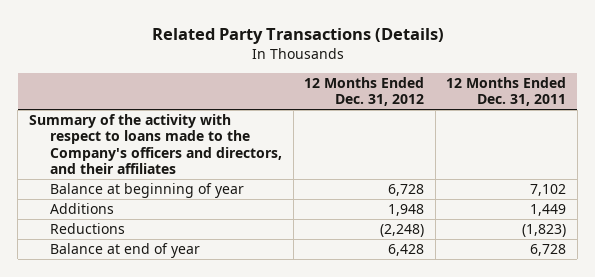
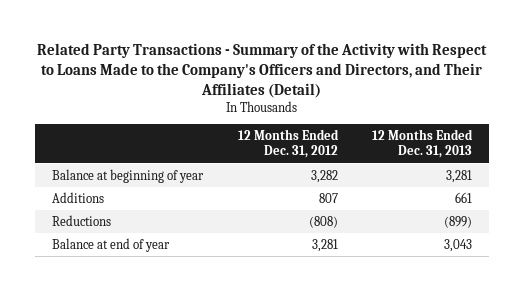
[151,27,444,44] Related Party Transactions (Details) -> [37,43,488,98] Related Party Transactions - Summary of the Activity with Respect to Loans Made to the Company's Officers and Directors, and Their Affiliates (Detail)
[446,77,567,107] 12 Months Ended Dec. 31, 2011 -> none
none -> [371,129,473,159] 12 Months Ended Dec. 31, 2013
[28,113,283,174] Summary of the activity with respect to loans made to the Company's officers and directors, and their affiliates -> none
[388,183,425,196] 6,728 -> [310,169,338,183] 3,282
[388,203,425,216] 1,948 -> [318,192,338,203] 807
[380,223,425,237] (2,248) -> [308,215,338,228] (808)
[388,243,425,256] 6,428 -> [311,238,338,252] 3,281

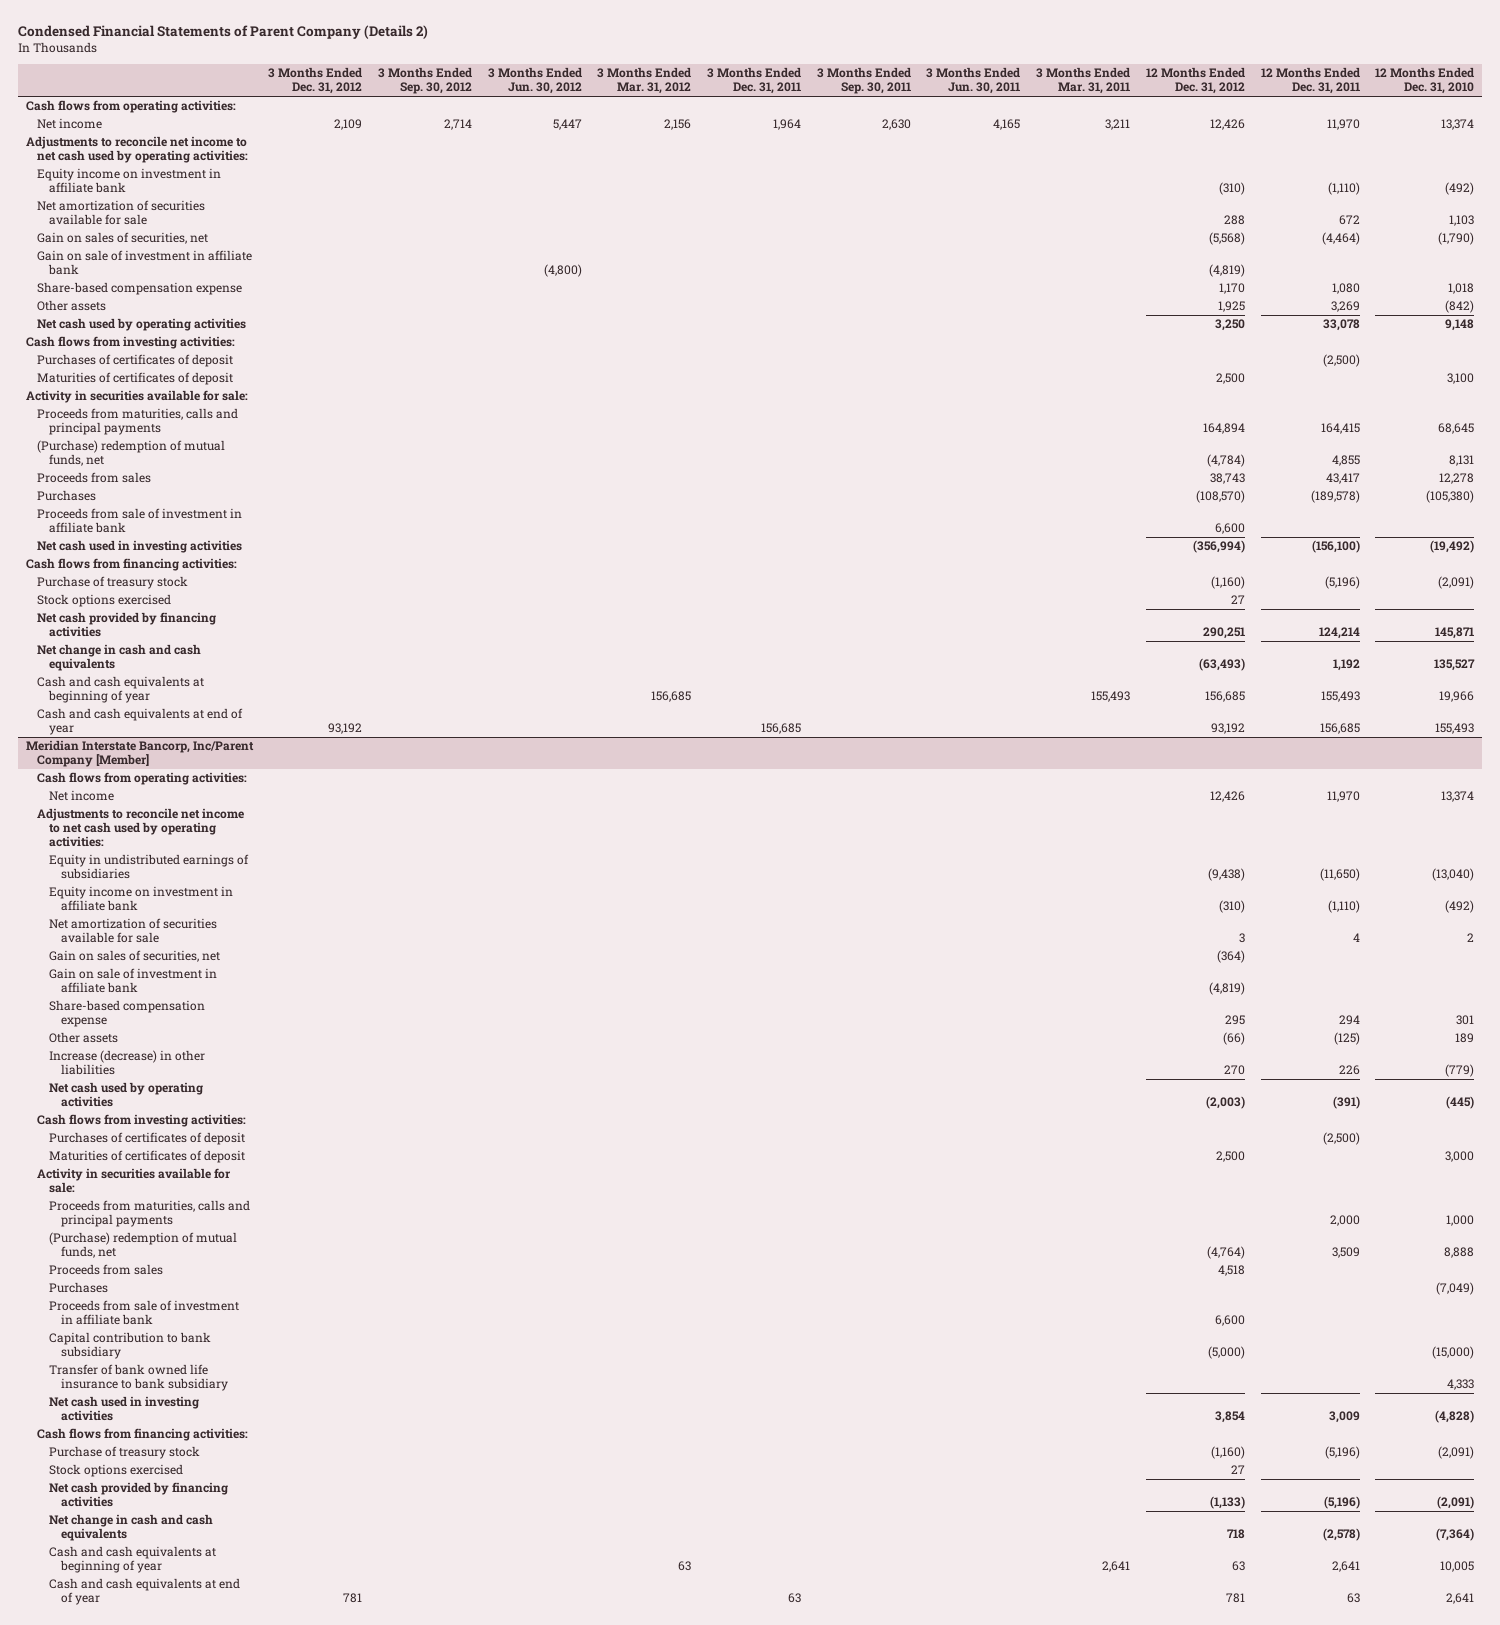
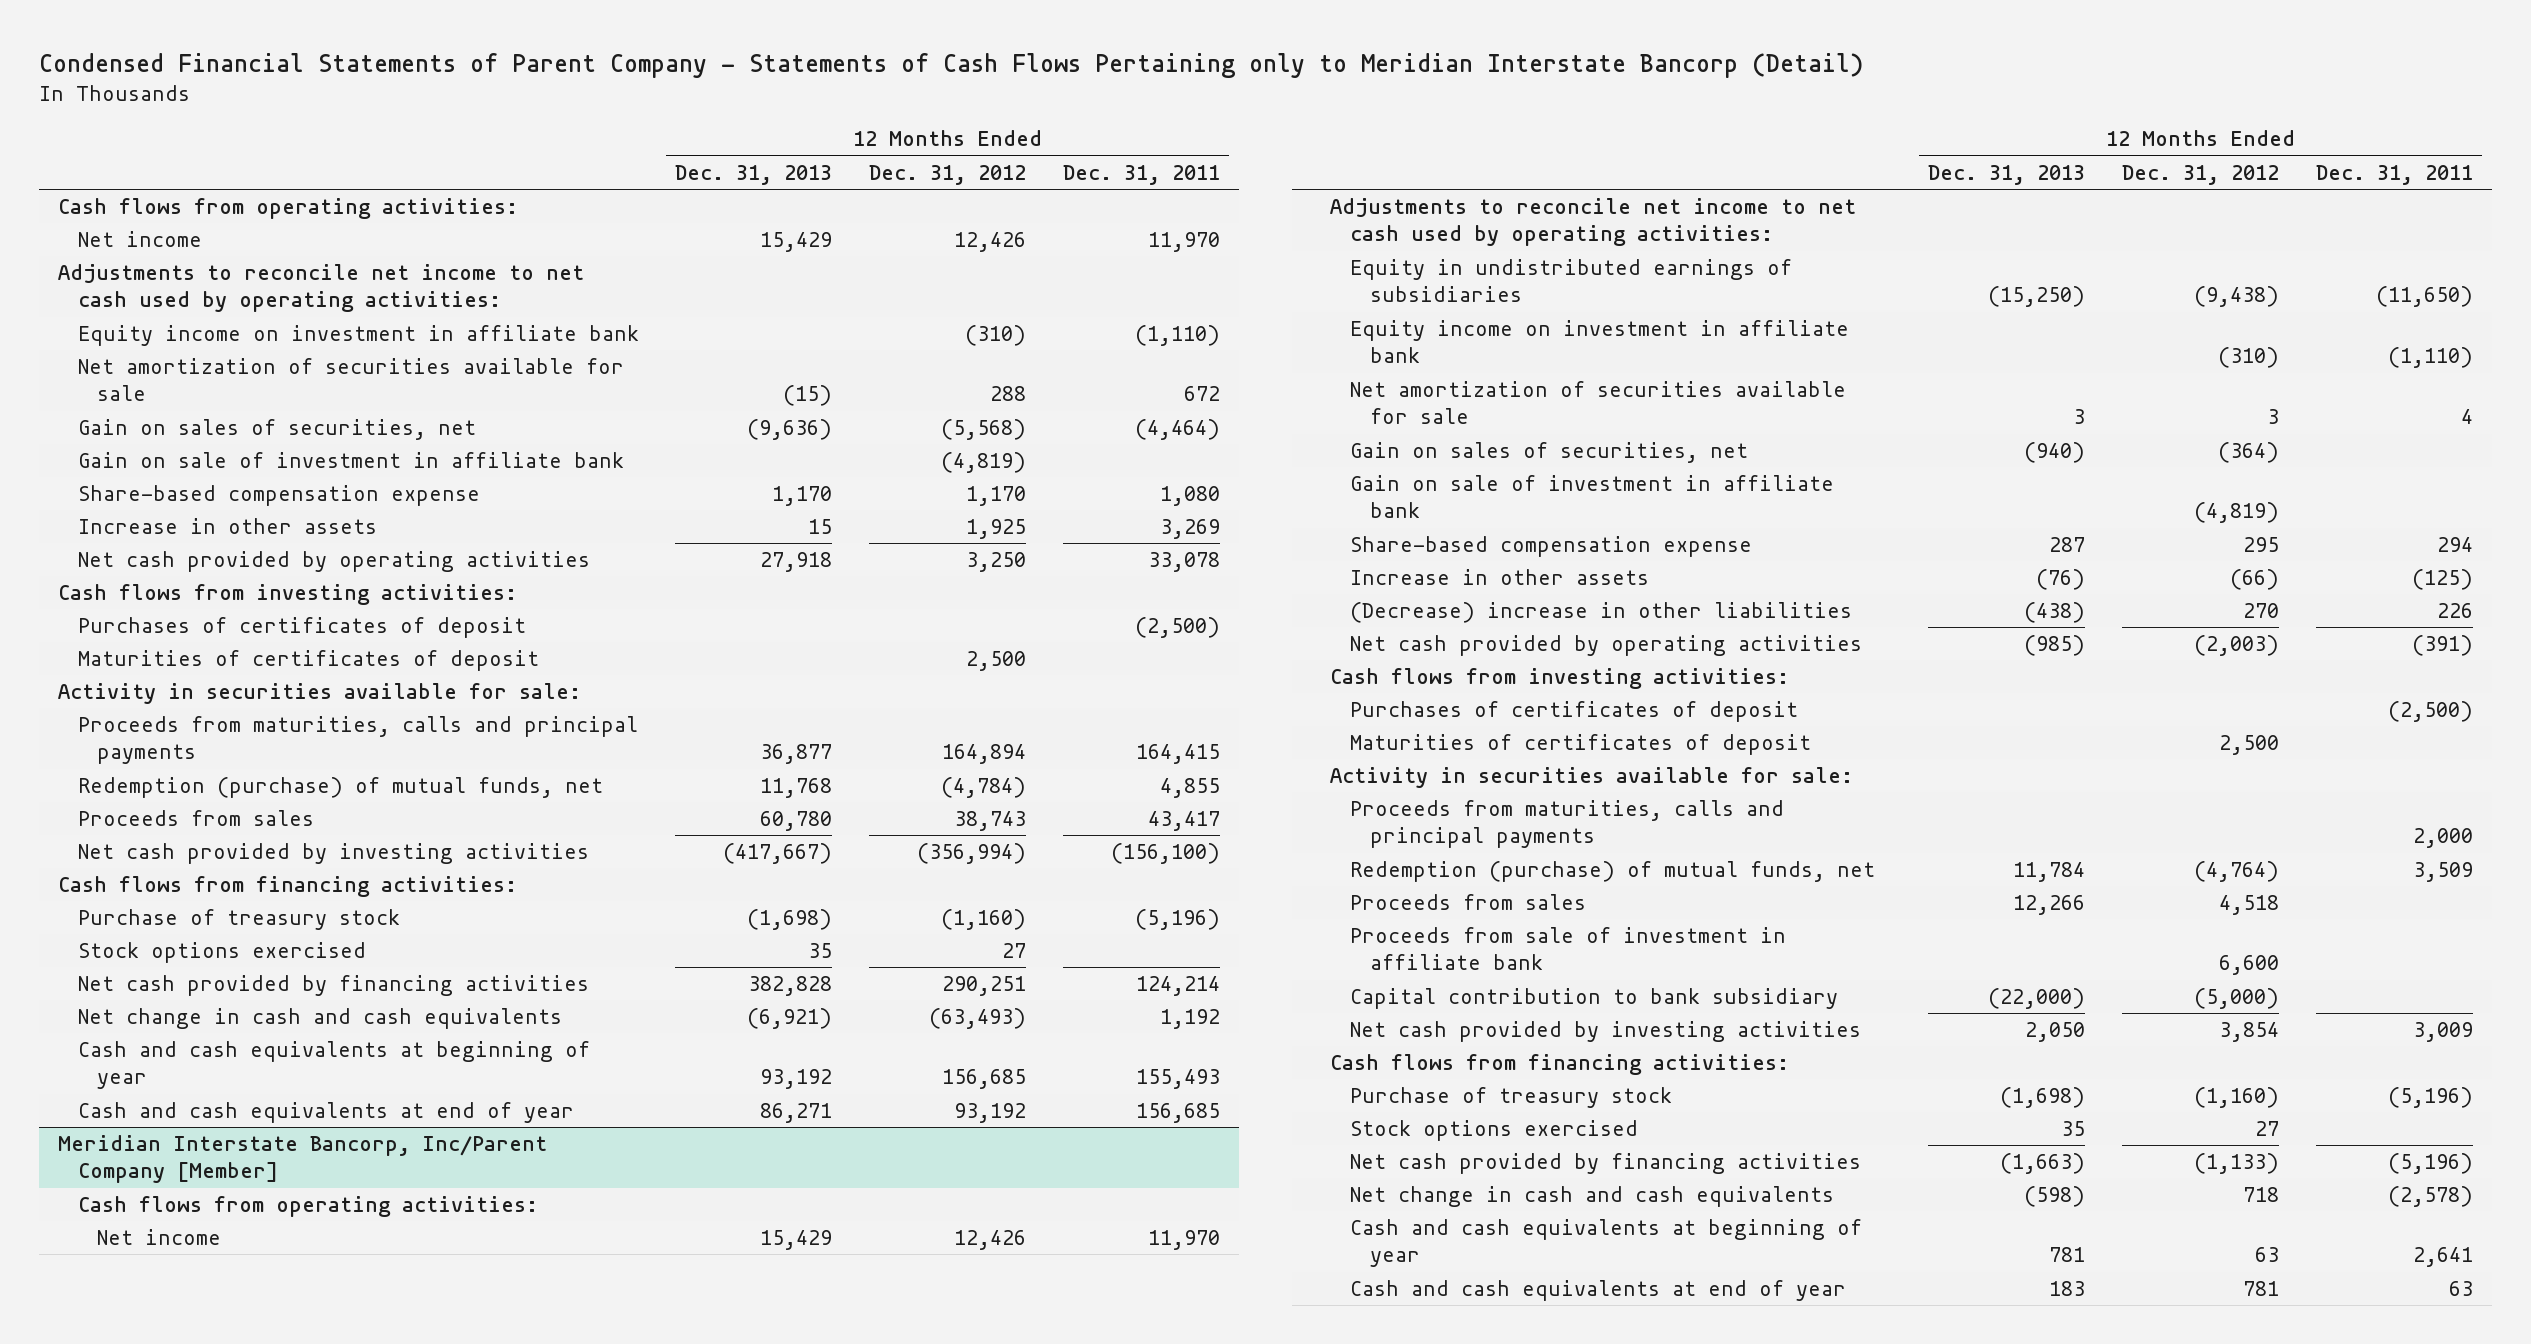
[17,25,428,40] Condensed Financial Statements of Parent Company (Details 2) -> [39,53,1864,79] Condensed Financial Statements of Parent Company - Statements of Cash Flows Pertaining only to Meridian Interstate Bancorp (Detail)
[268,67,363,95] 3 Months Ended Dec. 31, 2012 -> none
[378,67,473,95] 3 Months Ended Sep. 30, 2012 -> none
[487,67,582,95] 3 Months Ended Jun. 30, 2012 -> none
[597,67,692,95] 3 Months Ended Mar. 31, 2012 -> none
[707,67,802,95] 3 Months Ended Dec. 31, 2011 -> none
[816,67,911,95] 3 Months Ended Sep. 30, 2011 -> none
[926,67,1021,95] 3 Months Ended Jun. 30, 2011 -> none
[1036,67,1131,95] 3 Months Ended Mar. 31, 2011 -> none
[1375,67,1475,95] 12 Months Ended Dec. 31, 2010 -> none
none -> [675,164,833,185] Dec. 31, 2013
[37,300,107,312] Other assets -> [77,518,377,535] Increase in other assets
[37,318,247,332] Net cash used by operating activities -> [77,551,590,573] Net cash provided by operating activities
[37,440,226,467] (Purchase) redemption of mutual funds, net -> [77,777,603,799] Redemption (purchase) of mutual funds, net
[37,490,97,502] Purchases -> none
[37,508,243,534] Proceeds from sale of investment in affiliate bank -> none
[37,540,243,554] Net cash used in investing activities -> [77,843,589,865] Net cash provided by investing activities
[49,1032,119,1044] Other assets -> [1350,569,1650,586] Increase in other assets
[49,1050,206,1076] Increase (decrease) in other liabilities -> [1350,602,1853,624] (Decrease) increase in other liabilities
[49,1082,204,1108] Net cash used by operating activities -> [1350,635,1863,657] Net cash provided by operating activities
[49,1232,238,1259] (Purchase) redemption of mutual funds, net -> [1350,861,1876,883] Redemption (purchase) of mutual funds, net
[49,1282,109,1294] Purchases -> none
[49,1364,228,1392] Transfer of bank owned life insurance to bank subsidiary -> none
[49,1396,200,1422] Net cash used in investing activities -> [1350,1021,1862,1043] Net cash provided by investing activities

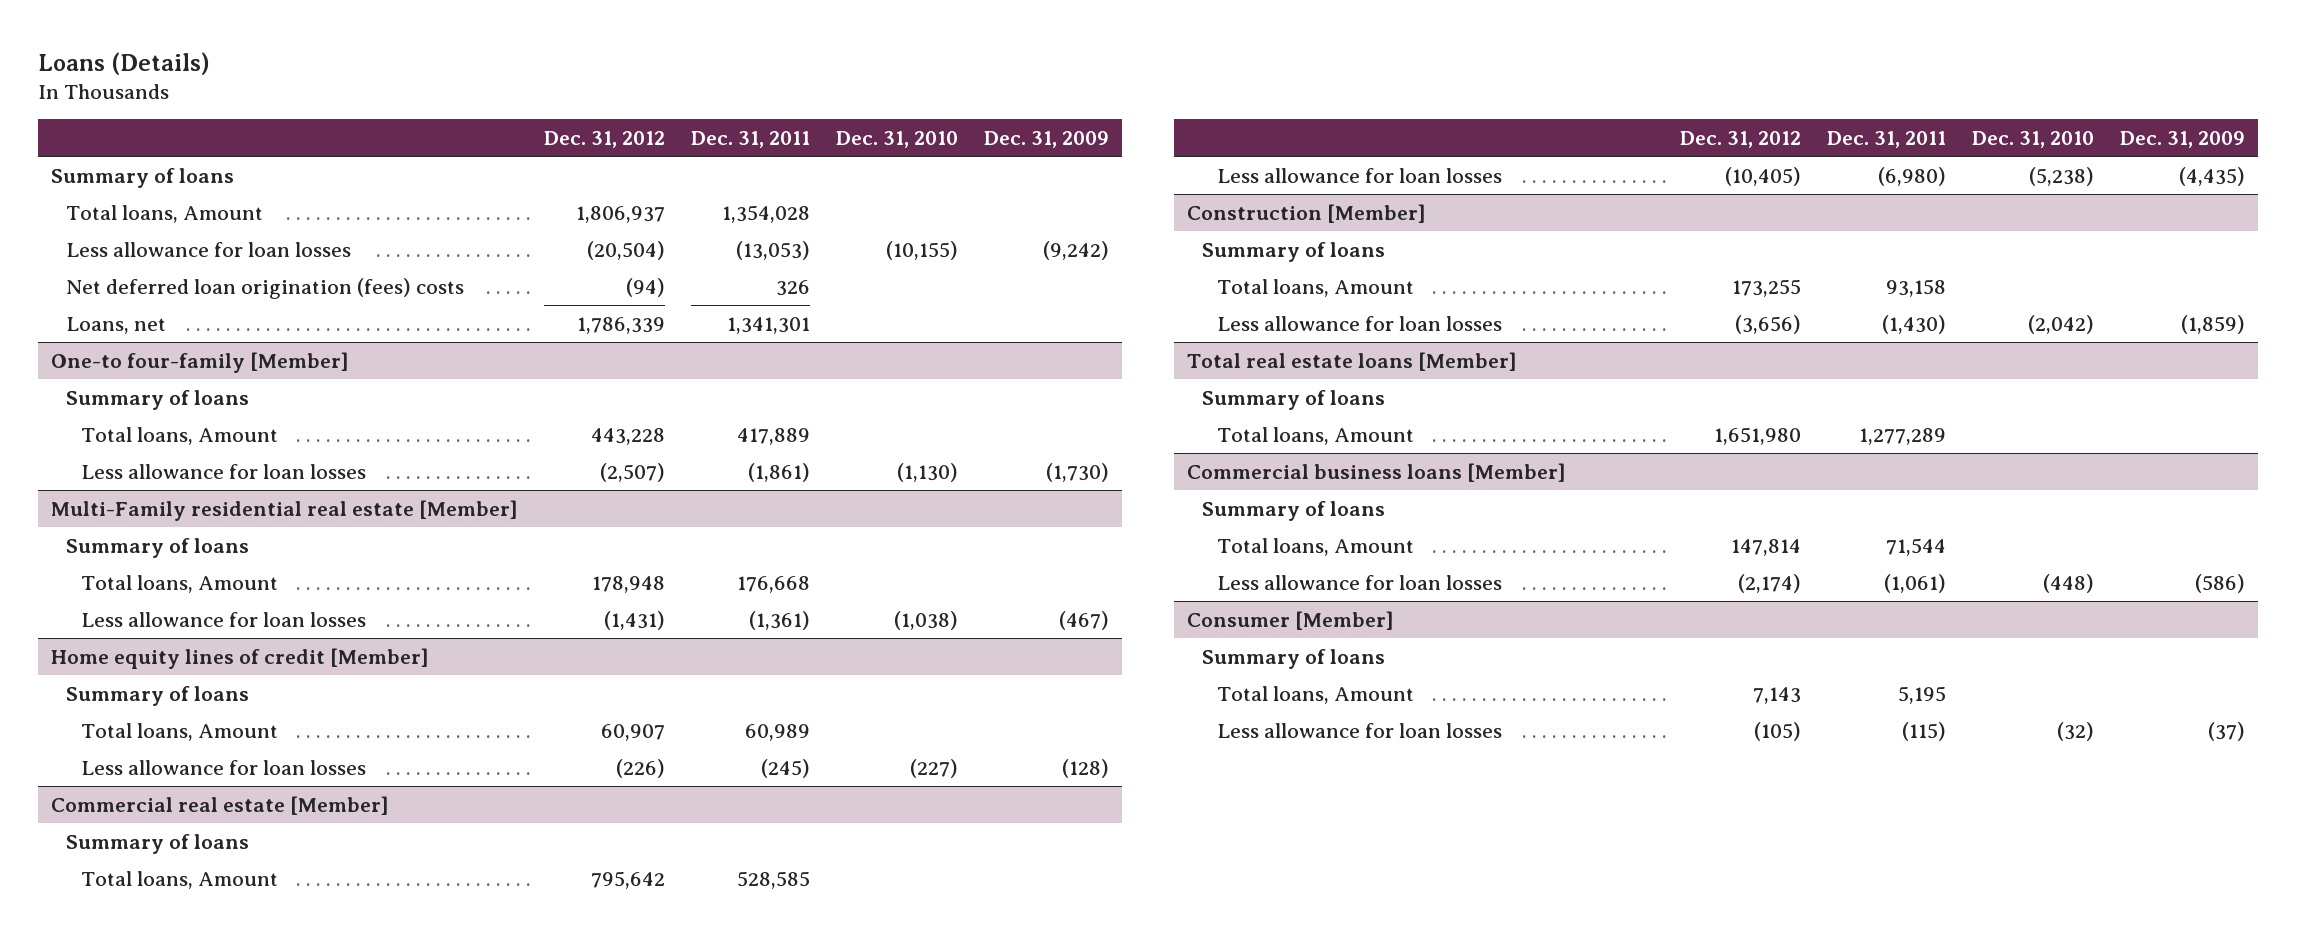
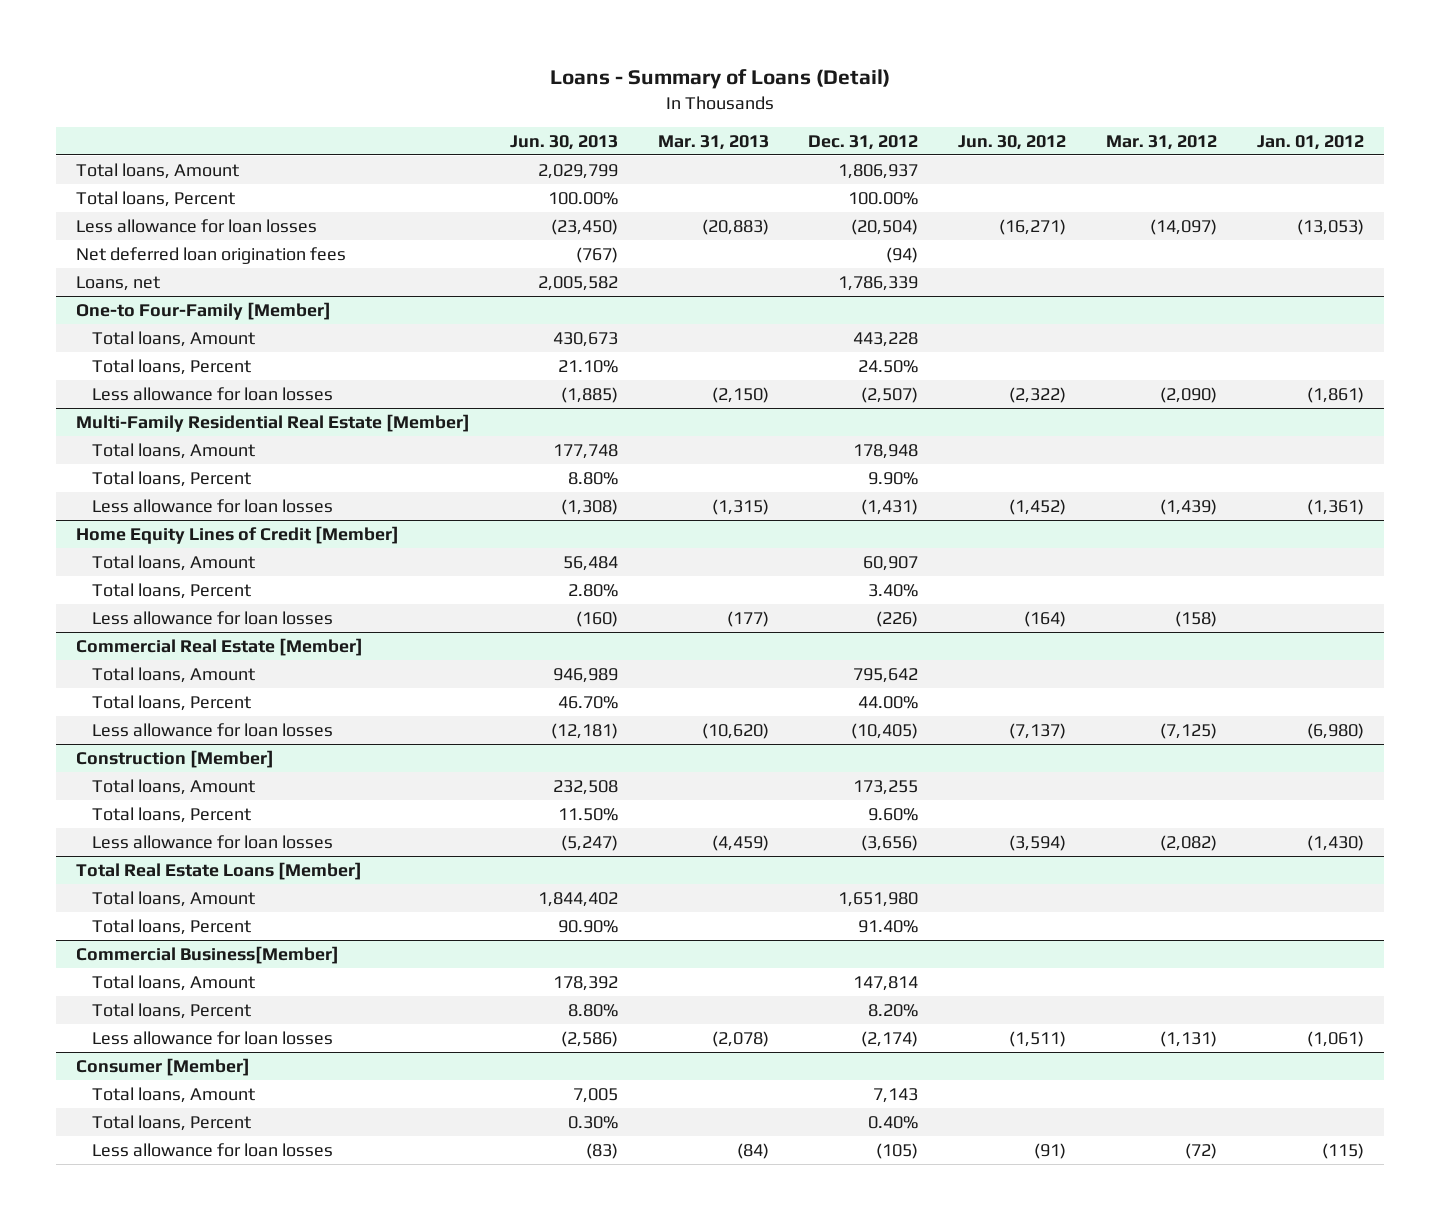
[38,51,211,75] Loans (Details) -> [549,69,890,90] Loans - Summary of Loans (Detail)
[691,130,811,148] Dec. 31, 2011 -> none
[836,130,959,148] Dec. 31, 2010 -> none
[984,130,1110,148] Dec. 31, 2009 -> none
none -> [509,134,618,150] Jun. 30, 2013
none -> [657,134,769,150] Mar. 31, 2013
none -> [958,134,1067,150] Jun. 30, 2012
none -> [1106,134,1218,150] Mar. 31, 2012
none -> [1256,134,1364,150] Jan. 01, 2012
[51,167,235,188] Summary of loans -> none
none -> [75,191,235,208] Total loans, Percent
[66,277,465,299] Net deferred loan origination (fees) costs -> [75,247,346,265] Net deferred loan origination fees
[66,389,250,410] Summary of loans -> none
[51,351,350,373] One-to four-family [Member] -> [75,302,331,321] One-to Four-Family [Member]
none -> [91,359,251,376] Total loans, Percent
[66,537,250,558] Summary of loans -> none
[51,499,519,521] Multi-Family residential real estate [Member] -> [75,414,470,433] Multi-Family Residential Real Estate [Member]
none -> [91,471,251,488] Total loans, Percent
[66,685,250,706] Summary of loans -> none
[51,647,430,669] Home equity lines of credit [Member] -> [75,526,399,545] Home Equity Lines of Credit [Member]
none -> [91,583,251,600] Total loans, Percent
[66,833,250,854] Summary of loans -> none
[51,795,390,815] Commercial real estate [Member] -> [75,638,363,657] Commercial Real Estate [Member]
none -> [91,695,251,712] Total loans, Percent
[1202,241,1386,262] Summary of loans -> none
none -> [91,807,251,824] Total loans, Percent
[1202,389,1386,410] Summary of loans -> none
[1187,351,1518,371] Total real estate loans [Member] -> [75,862,362,881] Total Real Estate Loans [Member]
[1202,500,1386,521] Summary of loans -> none
none -> [91,919,251,936] Total loans, Percent
[1187,462,1567,482] Commercial business loans [Member] -> [75,946,339,965] Commercial Business[Member]
none -> [91,1003,251,1020] Total loans, Percent
[1202,648,1386,669] Summary of loans -> none
none -> [91,1115,251,1132] Total loans, Percent

